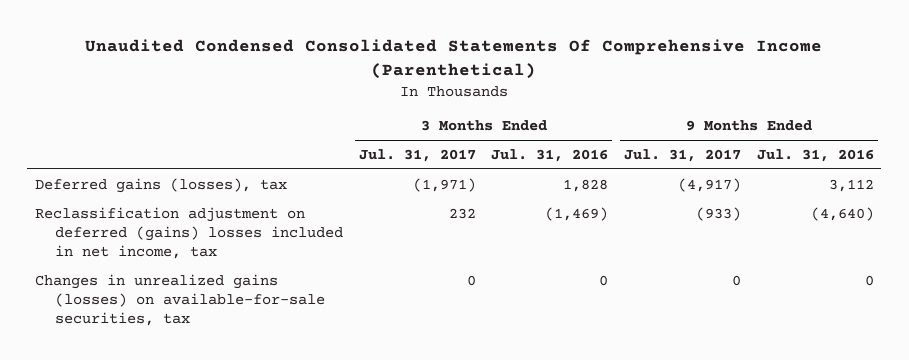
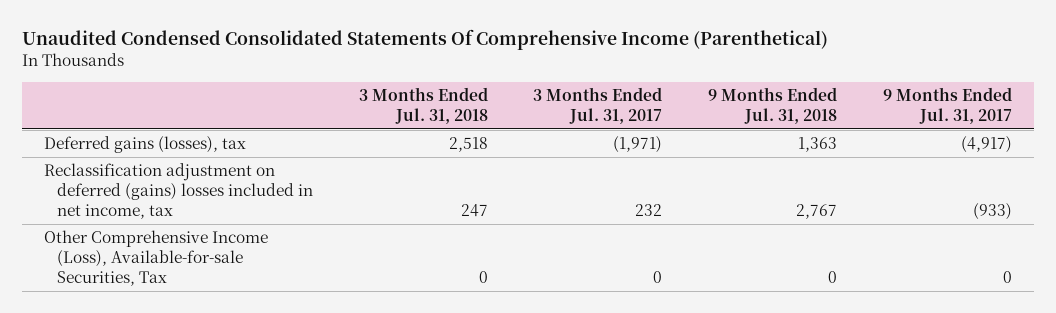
[491,148,609,162] Jul. 31, 2016 -> none
[756,148,874,162] Jul. 31, 2016 -> none
none -> [358,86,488,124] 3 Months Ended Jul. 31, 2018
none -> [707,86,837,124] 9 Months Ended Jul. 31, 2018
[35,273,326,327] Changes in unrealized gains (losses) on available-for-sale securities, tax -> none
none -> [44,230,269,287] Other Comprehensive Income (Loss), Available-for-sale Securities, Tax

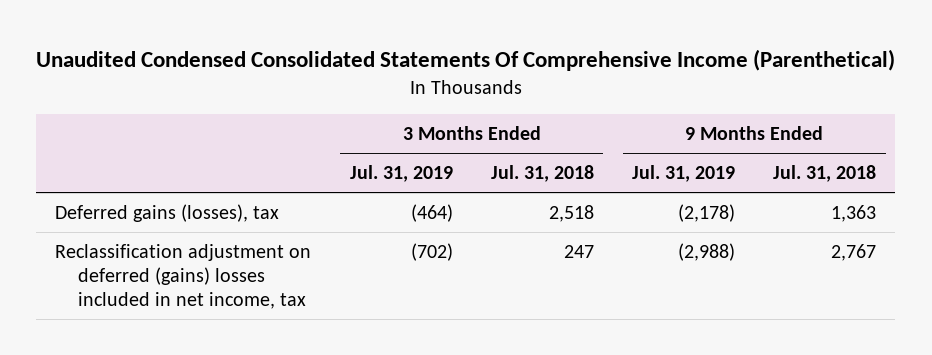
[533,86,663,124] 3 Months Ended Jul. 31, 2017 -> none
[882,86,1012,124] 9 Months Ended Jul. 31, 2017 -> none
none -> [349,165,453,183] Jul. 31, 2019
none -> [632,165,736,183] Jul. 31, 2019
[44,230,269,287] Other Comprehensive Income (Loss), Available-for-sale Securities, Tax -> none

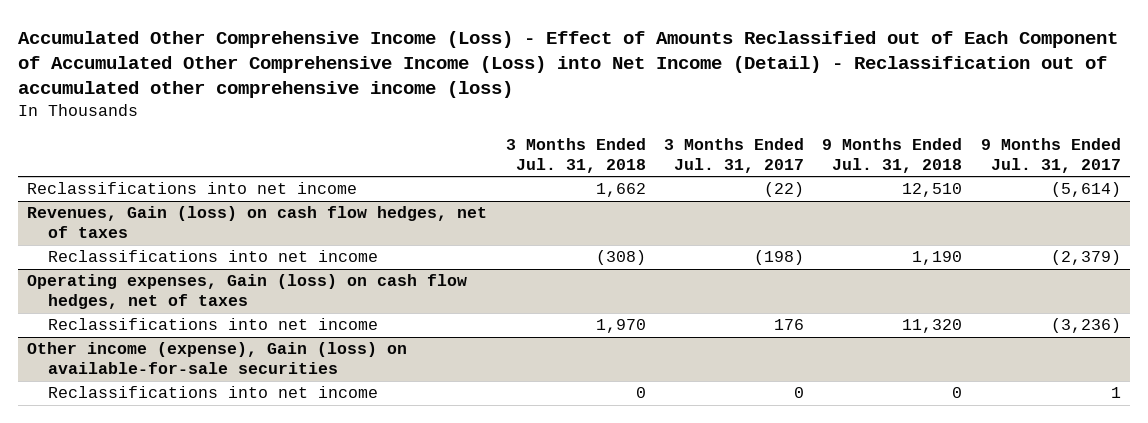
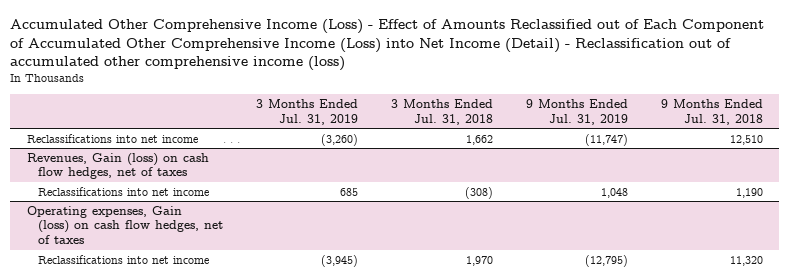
[663,138,804,173] 3 Months Ended Jul. 31, 2017 -> none
[980,138,1121,173] 9 Months Ended Jul. 31, 2017 -> none
none -> [256,99,359,125] 3 Months Ended Jul. 31, 2019
none -> [525,99,628,125] 9 Months Ended Jul. 31, 2019
[27,342,408,375] Other income (expense), Gain (loss) on available-for-sale securities -> none
[47,386,378,399] Reclassifications into net income -> none

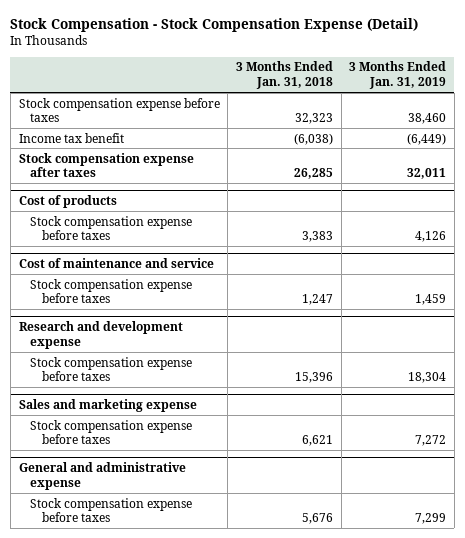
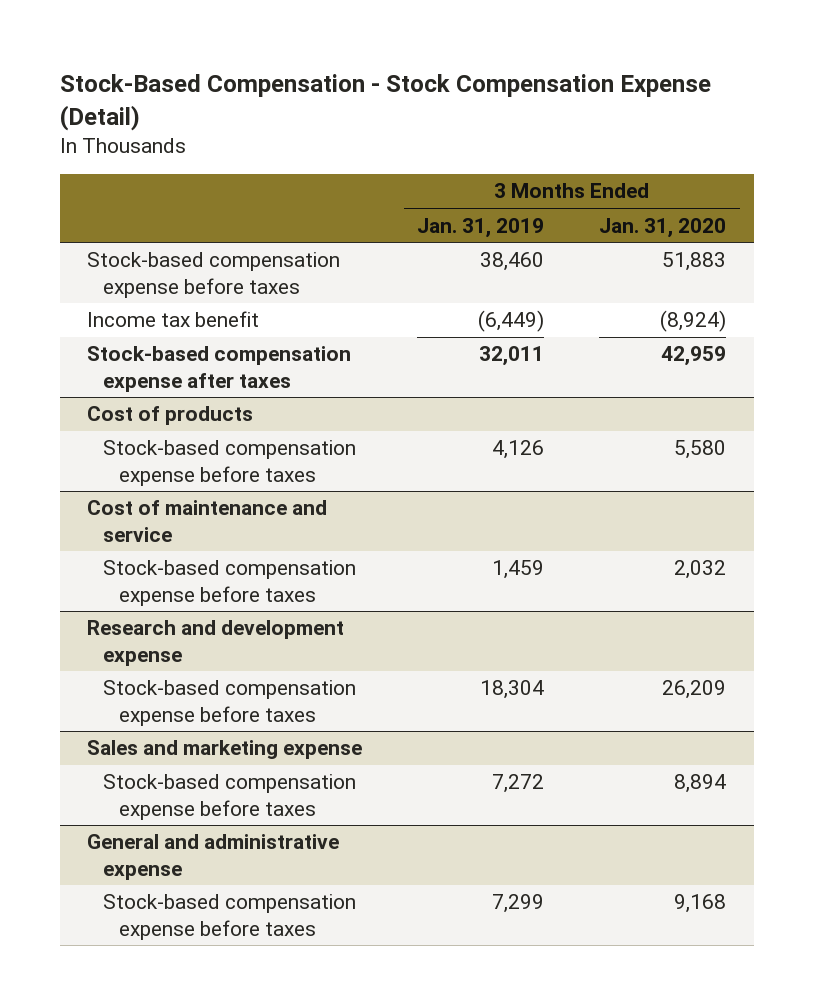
[10,17,419,32] Stock Compensation - Stock Compensation Expense (Detail) -> [60,74,712,131] Stock-Based Compensation - Stock Compensation Expense (Detail)
[235,61,333,90] 3 Months Ended Jan. 31, 2018 -> none
none -> [599,217,727,238] Jan. 31, 2020
[18,97,220,123] Stock compensation expense before taxes -> [87,252,341,298] Stock-based compensation expense before taxes
[18,152,194,178] Stock compensation expense after taxes -> [87,346,352,392] Stock-based compensation expense after taxes
[30,215,193,241] Stock compensation expense before taxes -> [103,440,357,486] Stock-based compensation expense before taxes
[30,278,193,304] Stock compensation expense before taxes -> [103,560,357,606] Stock-based compensation expense before taxes
[30,356,193,382] Stock compensation expense before taxes -> [103,680,357,726] Stock-based compensation expense before taxes
[30,419,193,445] Stock compensation expense before taxes -> [103,774,357,820] Stock-based compensation expense before taxes
[30,497,193,523] Stock compensation expense before taxes -> [103,894,357,940] Stock-based compensation expense before taxes

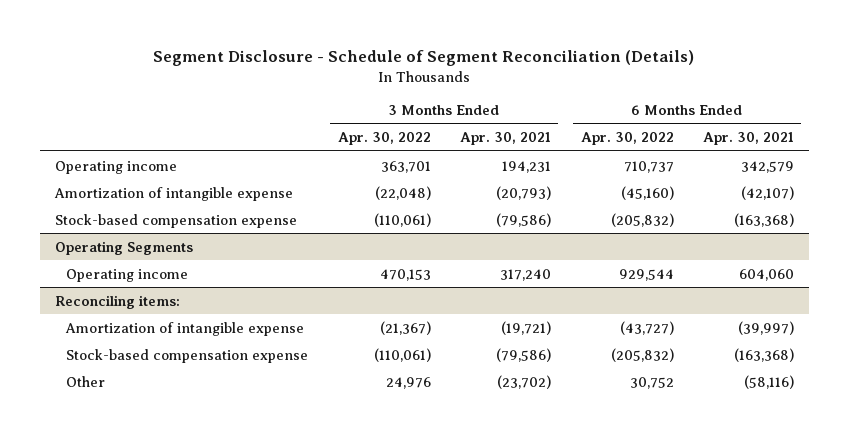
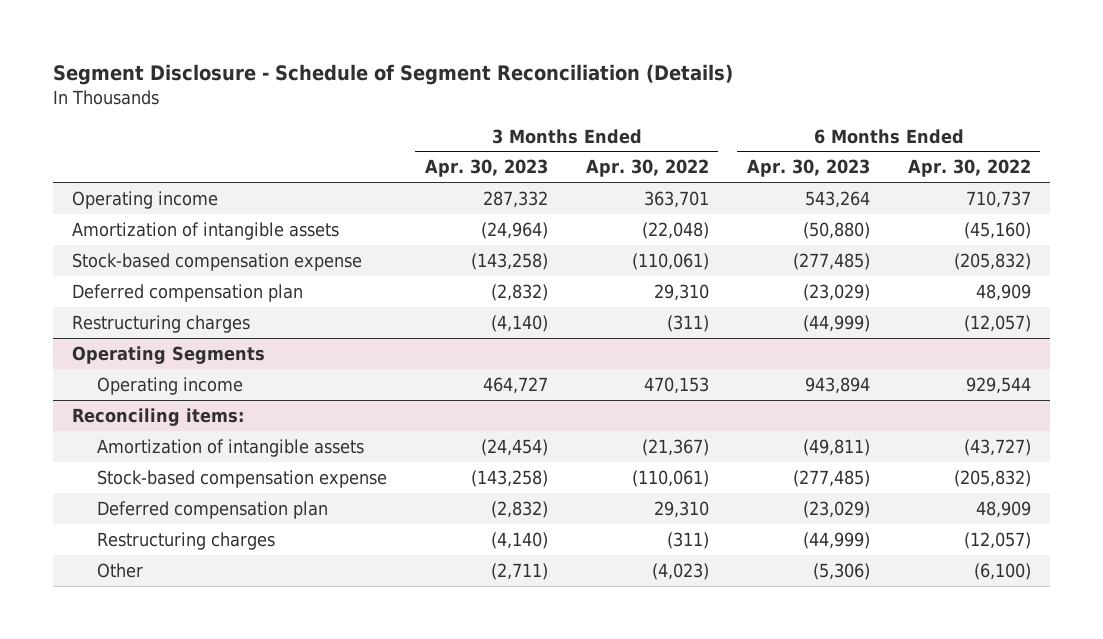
[460,132,552,146] Apr. 30, 2021 -> none
[703,132,795,146] Apr. 30, 2021 -> none
none -> [424,159,548,178] Apr. 30, 2023
none -> [746,159,870,178] Apr. 30, 2023
[53,186,293,201] Amortization of intangible expense -> [72,221,340,240] Amortization of intangible assets
none -> [72,283,304,302] Deferred compensation plan
none -> [72,314,251,333] Restructuring charges
[65,321,305,336] Amortization of intangible expense -> [96,438,364,457] Amortization of intangible assets
none -> [96,500,328,519] Deferred compensation plan
none -> [96,531,275,550] Restructuring charges
[385,376,431,389] 24,976 -> [651,562,709,580] (4,023)
[629,376,674,389] 30,752 -> [973,562,1031,580] (6,100)

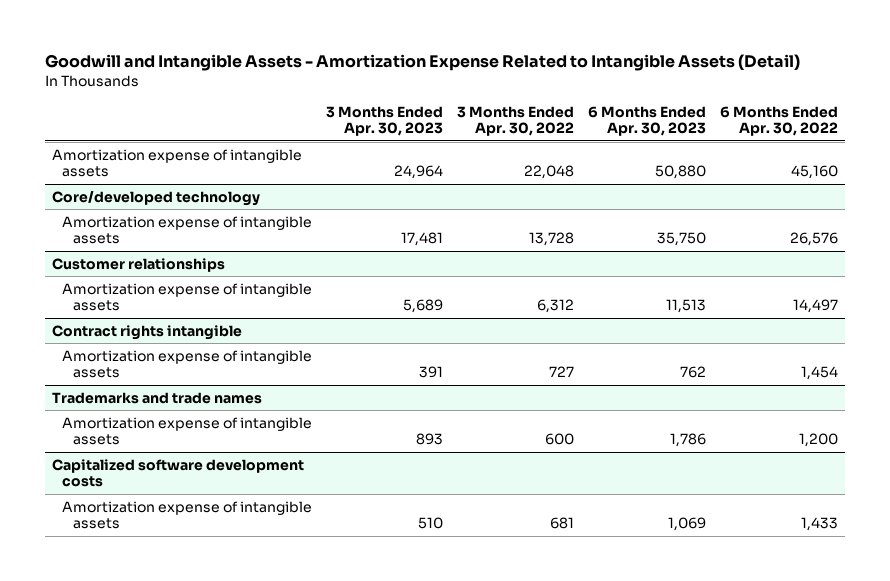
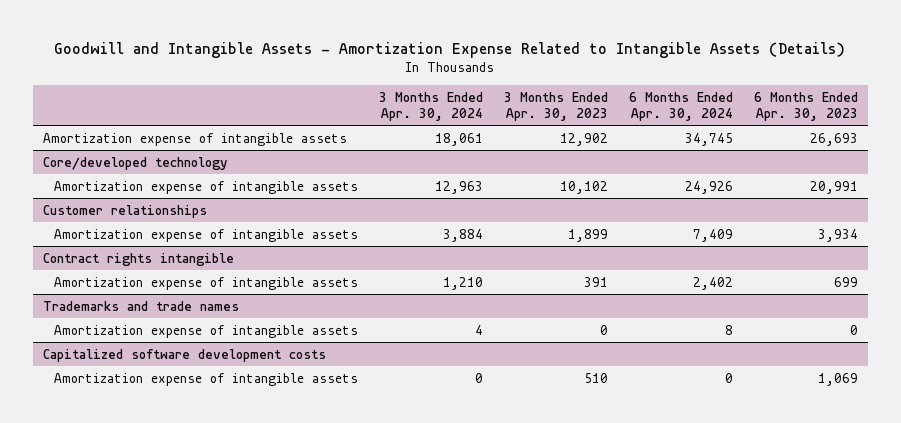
[45,53,801,71] Goodwill and Intangible Assets - Amortization Expense Related to Intangible Assets (Detail) -> [54,41,846,58] Goodwill and Intangible Assets - Amortization Expense Related to Intangible Assets (Details)
[457,106,575,137] 3 Months Ended Apr. 30, 2022 -> none
[719,106,838,137] 6 Months Ended Apr. 30, 2022 -> none
none -> [379,91,484,121] 3 Months Ended Apr. 30, 2024
none -> [628,91,733,121] 6 Months Ended Apr. 30, 2024
[394,165,444,180] 24,964 -> [559,132,608,146] 12,902
[655,165,707,180] 50,880 -> [809,132,858,146] 26,693
[401,232,444,247] 17,481 -> [559,180,608,194] 10,102
[657,232,707,247] 35,750 -> [809,180,858,194] 20,991
[403,299,444,314] 5,689 -> [567,228,608,242] 1,899
[666,299,707,314] 11,513 -> [817,228,858,242] 3,934
[680,366,707,379] 762 -> [833,276,858,287] 699
[416,433,444,446] 893 -> [599,324,608,335] 0
[670,433,707,448] 1,786 -> [849,324,858,335] 0

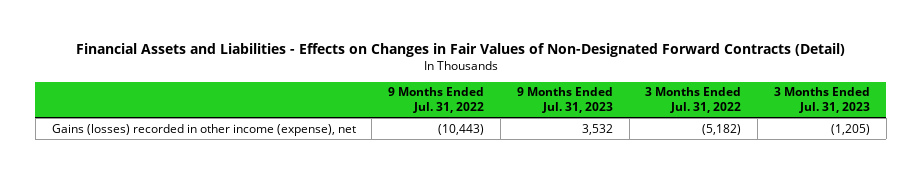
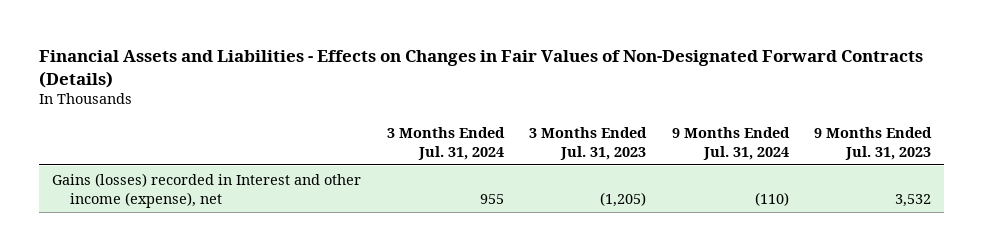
[75,42,845,57] Financial Assets and Liabilities - Effects on Changes in Fair Values of Non-Designated Forward Contracts (Detail) -> [39,49,924,88] Financial Assets and Liabilities - Effects on Changes in Fair Values of Non-Designated Forward Contracts (Details)
[388,87,485,113] 9 Months Ended Jul. 31, 2022 -> none
[645,87,742,113] 3 Months Ended Jul. 31, 2022 -> none
none -> [386,126,505,160] 3 Months Ended Jul. 31, 2024
none -> [671,126,790,160] 9 Months Ended Jul. 31, 2024
[51,123,356,136] Gains (losses) recorded in other income (expense), net -> [51,172,361,208] Gains (losses) recorded in Interest and other income (expense), net

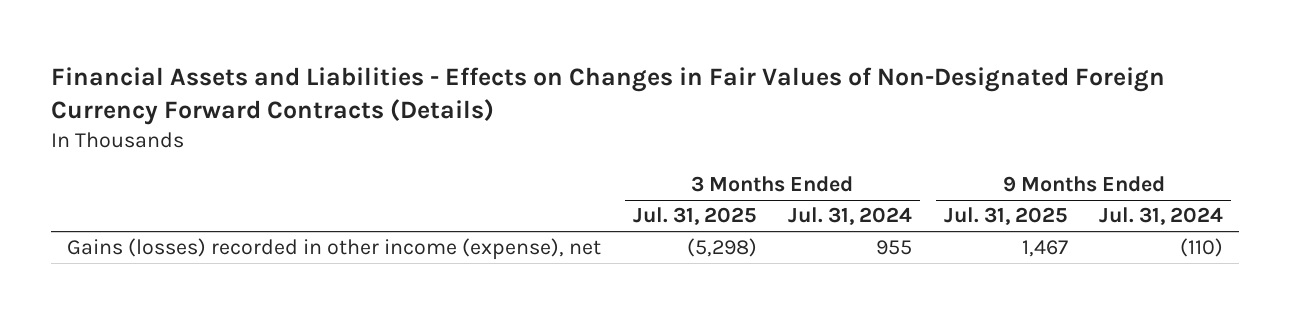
[39,49,924,88] Financial Assets and Liabilities - Effects on Changes in Fair Values of Non-Designated Forward Contracts (Details) -> [51,66,1166,126] Financial Assets and Liabilities - Effects on Changes in Fair Values of Non-Designated Foreign Currency Forward Contracts (Details)
[529,126,648,160] 3 Months Ended Jul. 31, 2023 -> none
[814,126,933,160] 9 Months Ended Jul. 31, 2023 -> none
none -> [632,207,757,226] Jul. 31, 2025
none -> [943,207,1068,226] Jul. 31, 2025
[51,172,361,208] Gains (losses) recorded in Interest and other income (expense), net -> [67,238,602,261] Gains (losses) recorded in other income (expense), net

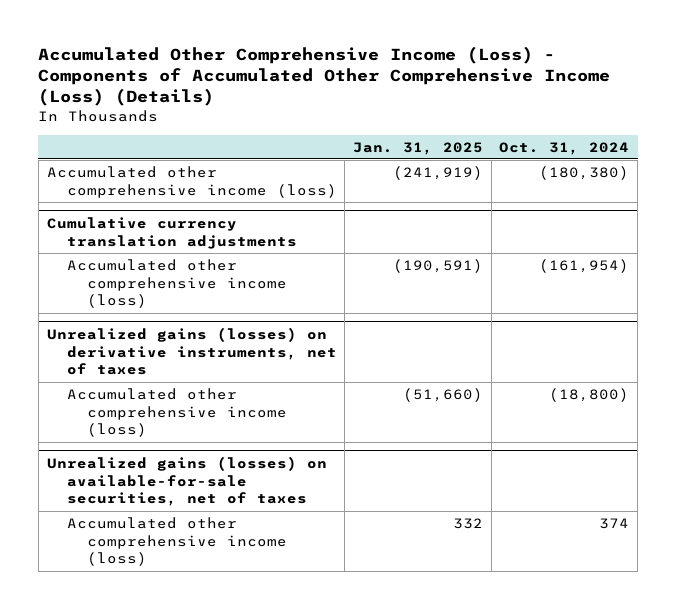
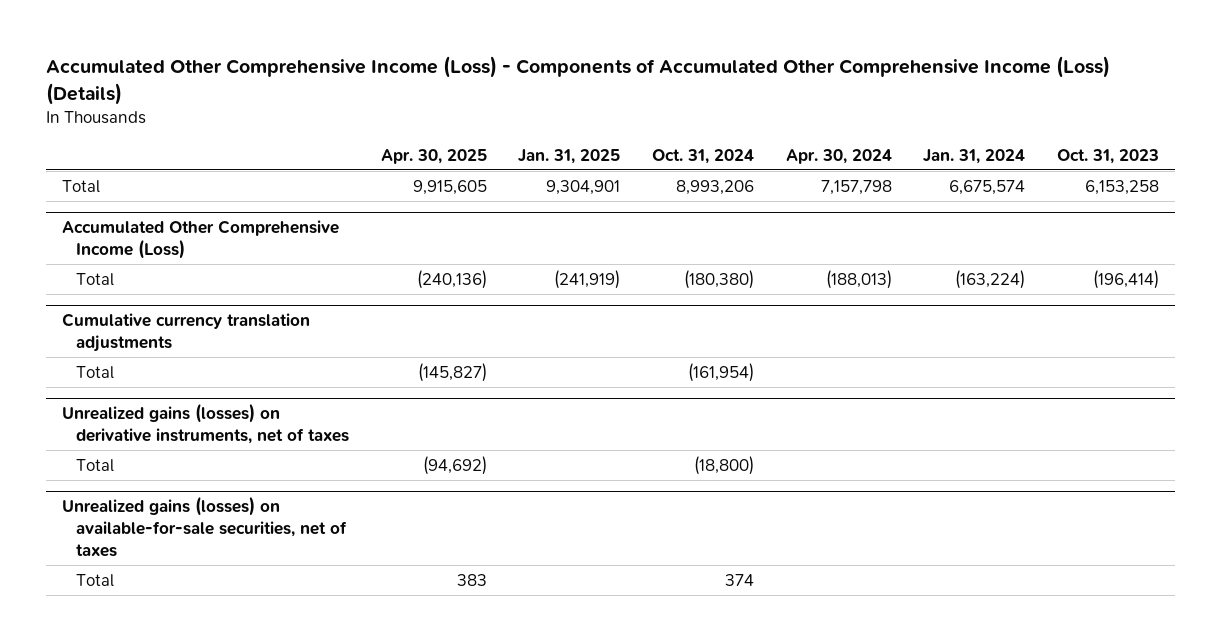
none -> [380,148,487,164] Apr. 30, 2025
none -> [785,148,892,164] Apr. 30, 2024
none -> [923,148,1026,164] Jan. 31, 2024
none -> [1056,148,1159,164] Oct. 31, 2023
none -> [62,179,101,193] Total
none -> [62,219,340,259] Accumulated Other Comprehensive Income (Loss)
[46,165,337,198] Accumulated other comprehensive income (loss) -> [76,272,115,286] Total
[66,258,287,309] Accumulated other comprehensive income (loss) -> none
none -> [76,365,115,379] Total
[66,387,287,438] Accumulated other comprehensive income (loss) -> none
none -> [76,458,115,472] Total
[66,516,287,567] Accumulated other comprehensive income (loss) -> none
none -> [76,573,115,587] Total

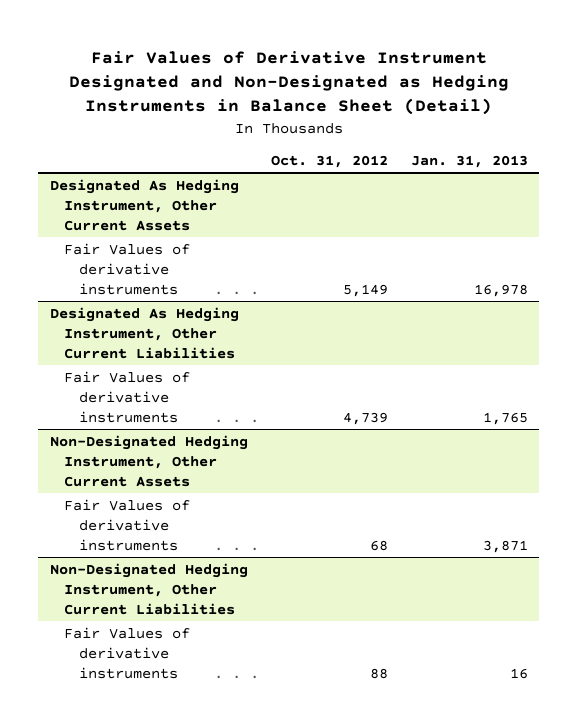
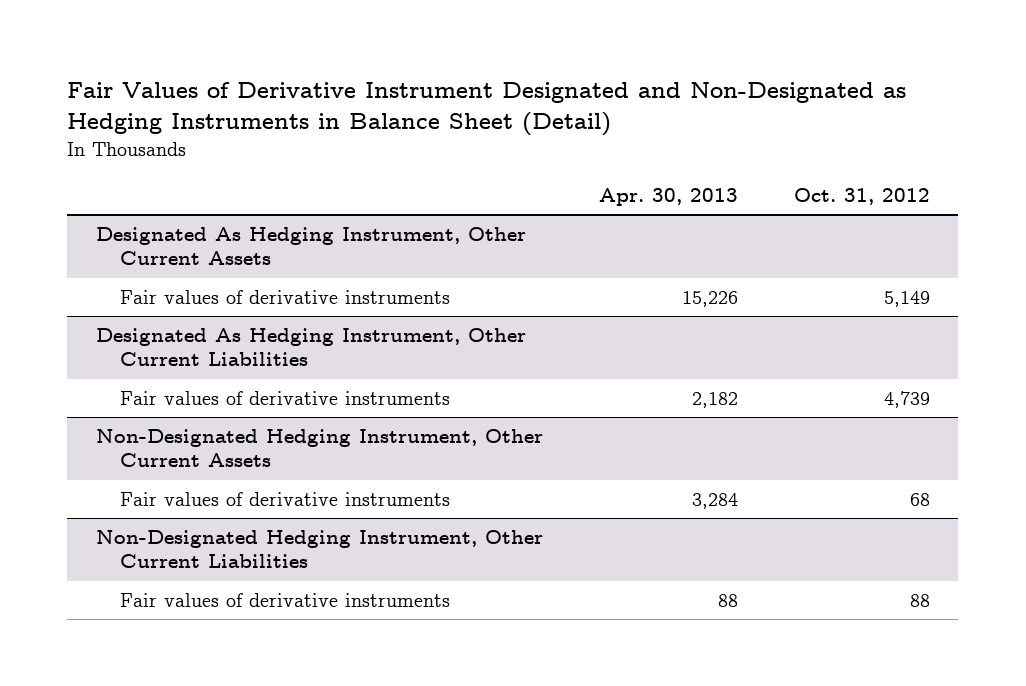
[410,155,528,169] Jan. 31, 2013 -> none
none -> [598,188,738,207] Apr. 30, 2013
[64,242,191,296] Fair Values of derivative instruments -> [120,289,451,304] Fair values of derivative instruments
[64,370,191,424] Fair Values of derivative instruments -> [120,390,451,405] Fair values of derivative instruments
[64,498,191,552] Fair Values of derivative instruments -> [120,491,451,506] Fair values of derivative instruments
[64,626,191,680] Fair Values of derivative instruments -> [120,592,451,607] Fair values of derivative instruments

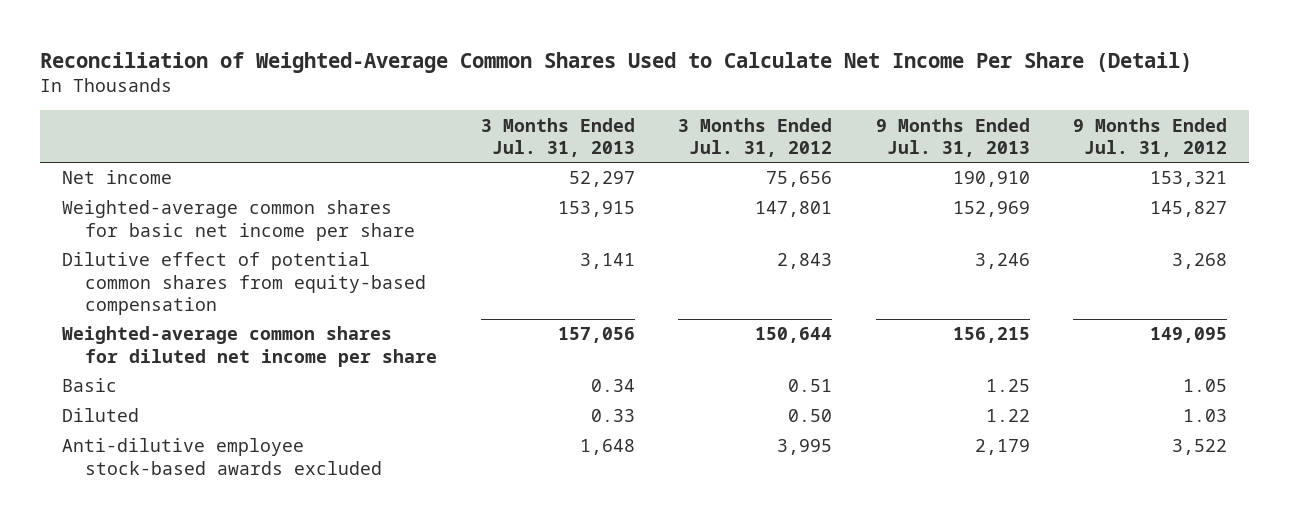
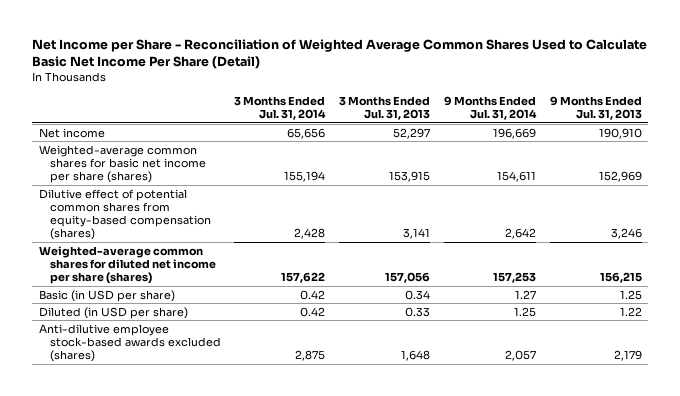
[40,52,1193,74] Reconciliation of Weighted-Average Common Shares Used to Calculate Net Income Per Share (Detail) -> [31,39,647,70] Net Income per Share - Reconciliation of Weighted Average Common Shares Used to Calculate Basic Net Income Per Share (Detail)
[678,117,833,157] 3 Months Ended Jul. 31, 2012 -> none
[1073,117,1228,157] 9 Months Ended Jul. 31, 2012 -> none
none -> [234,95,327,121] 3 Months Ended Jul. 31, 2014
none -> [443,95,537,121] 9 Months Ended Jul. 31, 2014
[61,200,416,241] Weighted-average common shares for basic net income per share -> [38,144,206,183] Weighted-average common shares for basic net income per share (shares)
[61,252,427,315] Dilutive effect of potential common shares from equity-based compensation -> [38,188,211,241] Dilutive effect of potential common shares from equity-based compensation (shares)
[61,326,438,367] Weighted-average common shares for diluted net income per share -> [38,245,216,284] Weighted-average common shares for diluted net income per share (shares)
[61,378,117,393] Basic -> [38,289,175,302] Basic (in USD per share)
[61,408,139,423] Diluted -> [38,306,188,319] Diluted (in USD per share)
[61,438,383,475] Anti-dilutive employee stock-based awards excluded -> [38,323,221,362] Anti-dilutive employee stock-based awards excluded (shares)

